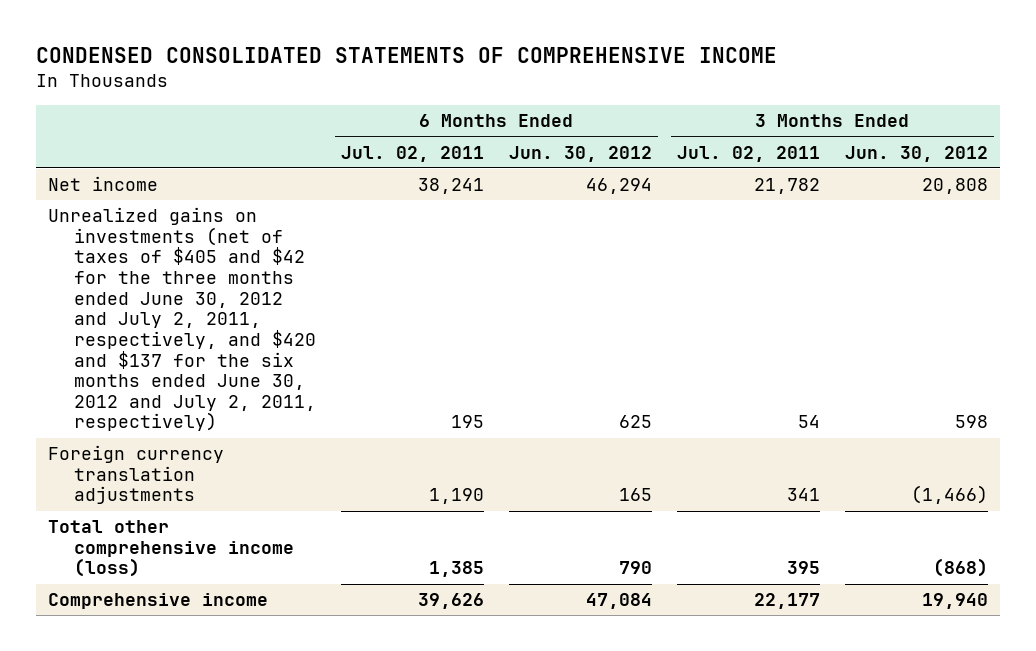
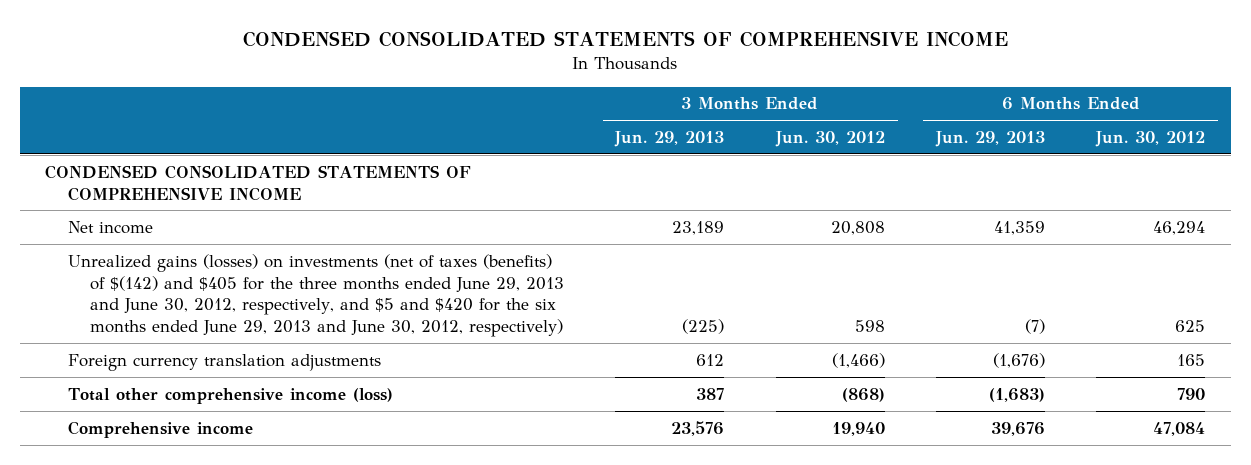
[340,145,484,162] Jul. 02, 2011 -> none
[676,145,820,162] Jul. 02, 2011 -> none
none -> [614,131,725,148] Jun. 29, 2013
none -> [935,131,1046,148] Jun. 29, 2013
none -> [45,164,472,201] CONDENSED CONSOLIDATED STATEMENTS OF COMPREHENSIVE INCOME
[48,207,317,432] Unrealized gains on investments (net of taxes of $405 and $42 for the three months ended June 30, 2012 and July 2, 2011, respectively, and $420 and $137 for the six months ended June 30, 2012 and July 2, 2011, respectively) -> [67,253,565,338] Unrealized gains (losses) on investments (net of taxes (benefits) of $(142) and $405 for the three months ended June 29, 2013 and June 30, 2012, respectively, and $5 and $420 for the six months ended June 29, 2013 and June 30, 2012, respectively)

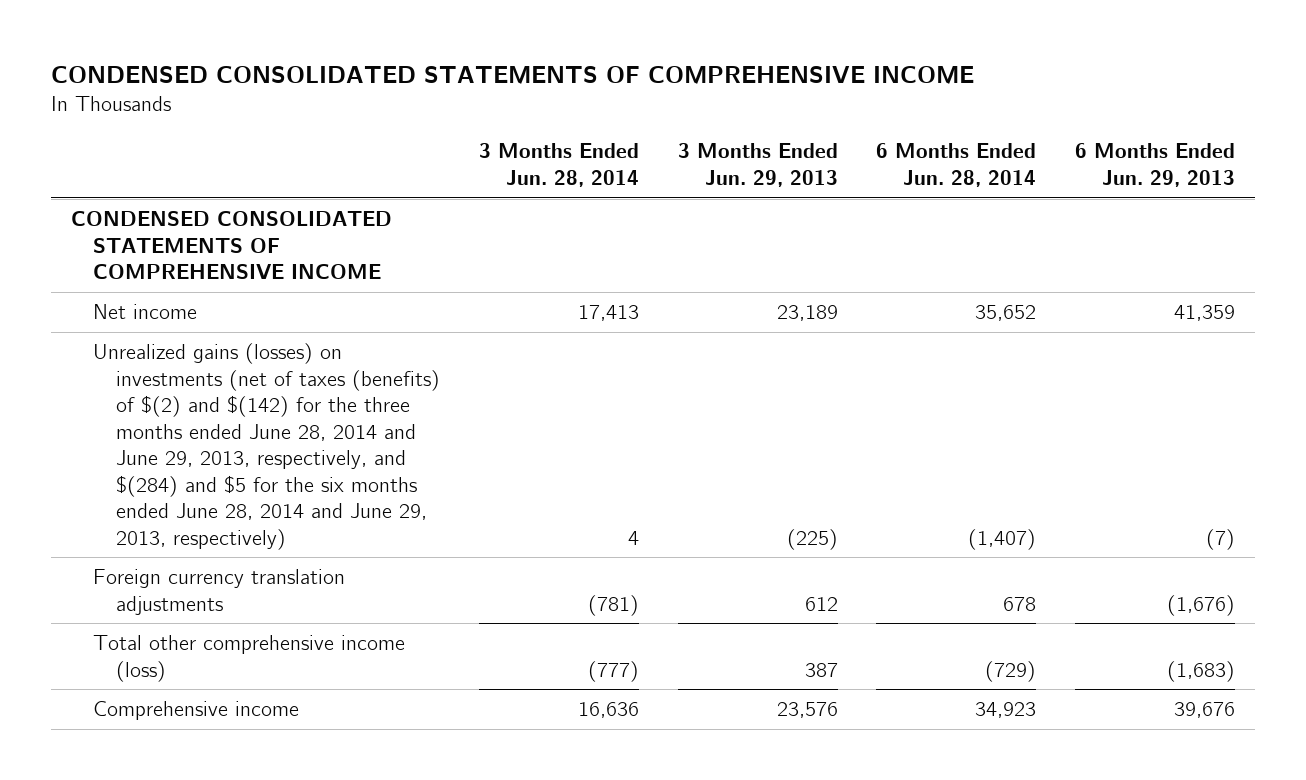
[774,131,885,148] Jun. 30, 2012 -> none
[1095,131,1206,148] Jun. 30, 2012 -> none
none -> [478,143,639,187] 3 Months Ended Jun. 28, 2014
none -> [876,143,1037,187] 6 Months Ended Jun. 28, 2014
[67,253,565,338] Unrealized gains (losses) on investments (net of taxes (benefits) of $(142) and $405 for the three months ended June 29, 2013 and June 30, 2012, respectively, and $5 and $420 for the six months ended June 29, 2013 and June 30, 2012, respectively) -> [93,342,441,550] Unrealized gains (losses) on investments (net of taxes (benefits) of $(2) and $(142) for the three months ended June 28, 2014 and June 29, 2013, respectively, and $(284) and $5 for the six months ended June 28, 2014 and June 29, 2013, respectively)

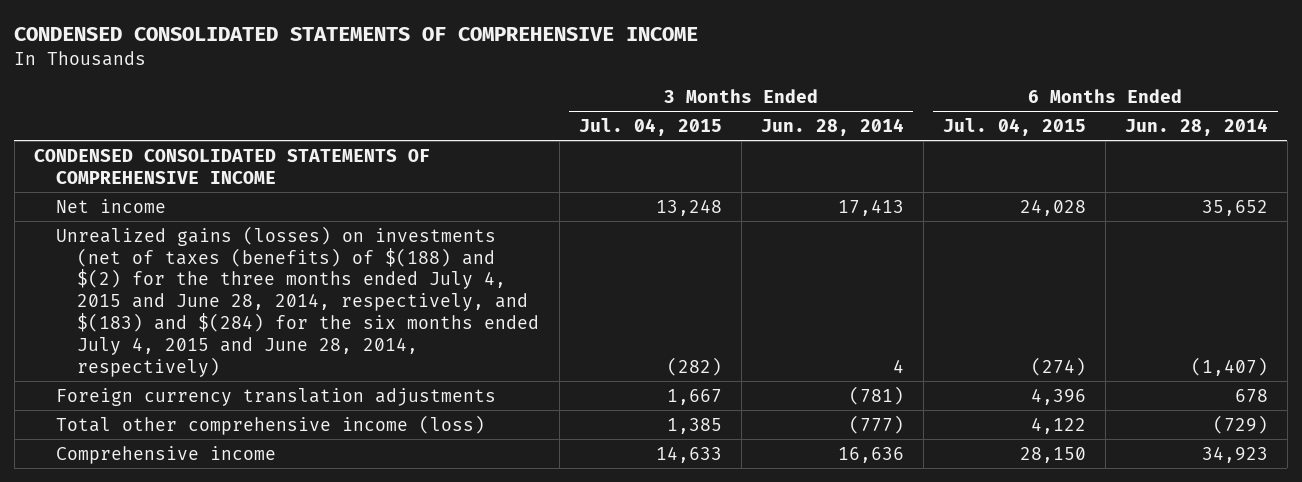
[677,143,838,187] 3 Months Ended Jun. 29, 2013 -> none
[1075,143,1236,187] 6 Months Ended Jun. 29, 2013 -> none
none -> [578,117,722,136] Jul. 04, 2015
none -> [942,117,1086,136] Jul. 04, 2015
[93,342,441,550] Unrealized gains (losses) on investments (net of taxes (benefits) of $(2) and $(142) for the three months ended June 28, 2014 and June 29, 2013, respectively, and $(284) and $5 for the six months ended June 28, 2014 and June 29, 2013, respectively) -> [55,225,540,377] Unrealized gains (losses) on investments (net of taxes (benefits) of $(188) and $(2) for the three months ended July 4, 2015 and June 28, 2014, respectively, and $(183) and $(284) for the six months ended July 4, 2015 and June 28, 2014, respectively)

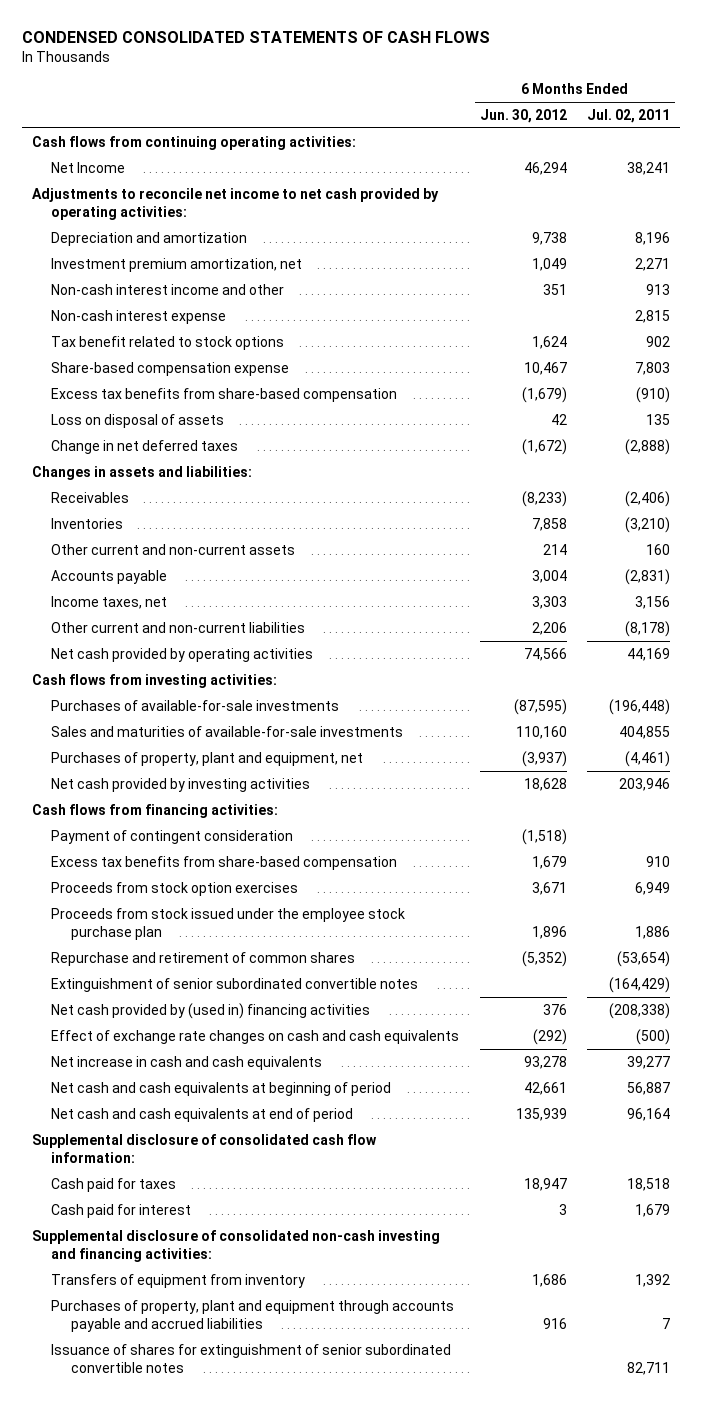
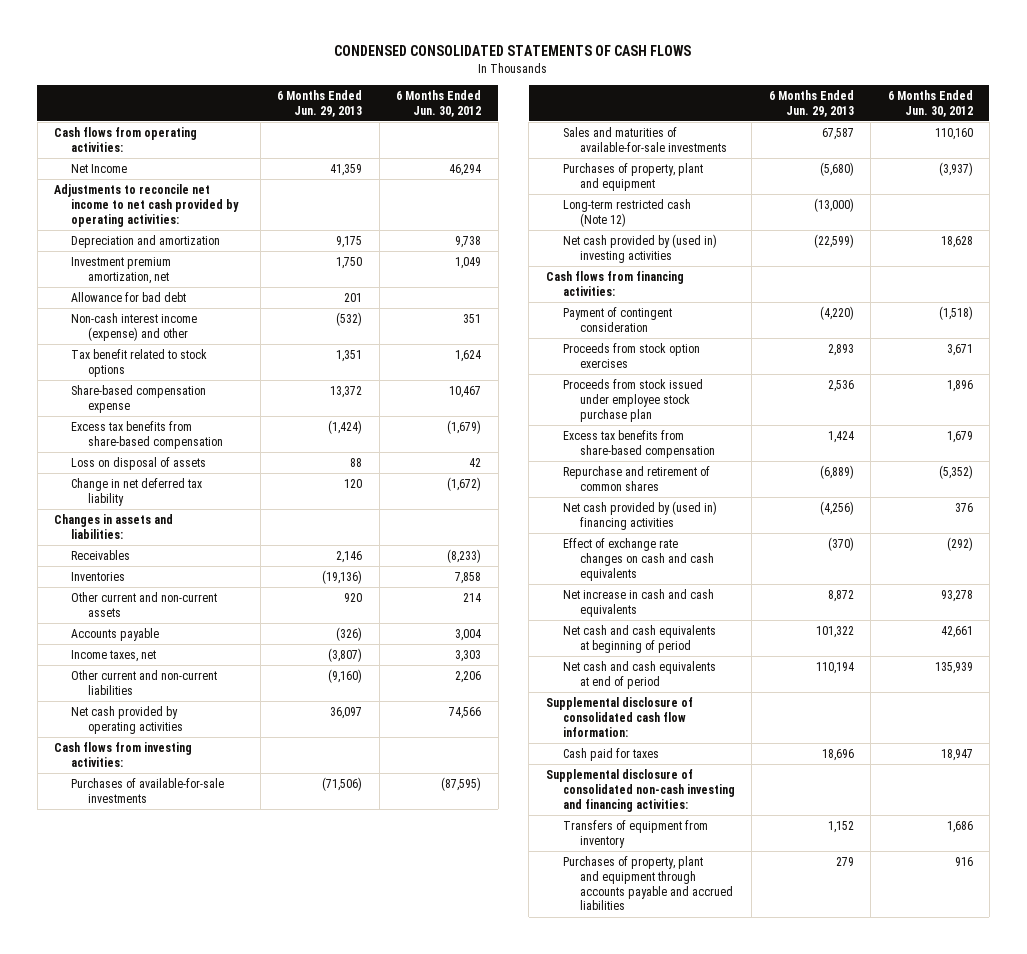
[587,109,671,124] Jul. 02, 2011 -> none
none -> [277,89,363,117] 6 Months Ended Jun. 29, 2013
[31,135,356,150] Cash flows from continuing operating activities: -> [54,126,198,152] Cash flows from operating activities:
[51,309,227,324] Non-cash interest expense -> none
none -> [71,291,187,302] Allowance for bad debt
[51,283,285,295] Non-cash interest income and other -> [71,312,198,341] Non-cash interest income (expense) and other
[51,439,239,454] Change in net deferred taxes -> [71,477,203,506] Change in net deferred tax liability
[51,751,364,766] Purchases of property, plant and equipment, net -> [562,162,703,191] Purchases of property, plant and equipment
none -> [562,198,691,227] Long-term restricted cash (Note 12)
[51,777,311,792] Net cash provided by investing activities -> [562,233,717,263] Net cash provided by (used in) investing activities
[51,907,406,940] Proceeds from stock issued under the employee stock purchase plan -> [562,378,703,422] Proceeds from stock issued under employee stock purchase plan
[51,855,398,870] Excess tax benefits from share-based compensation -> [562,429,715,458] Excess tax benefits from share-based compensation
[51,977,419,992] Extinguishment of senior subordinated convertible notes -> none
[51,1203,192,1218] Cash paid for interest -> none
[51,1343,452,1373] Issuance of shares for extinguishment of senior subordinated convertible notes -> none

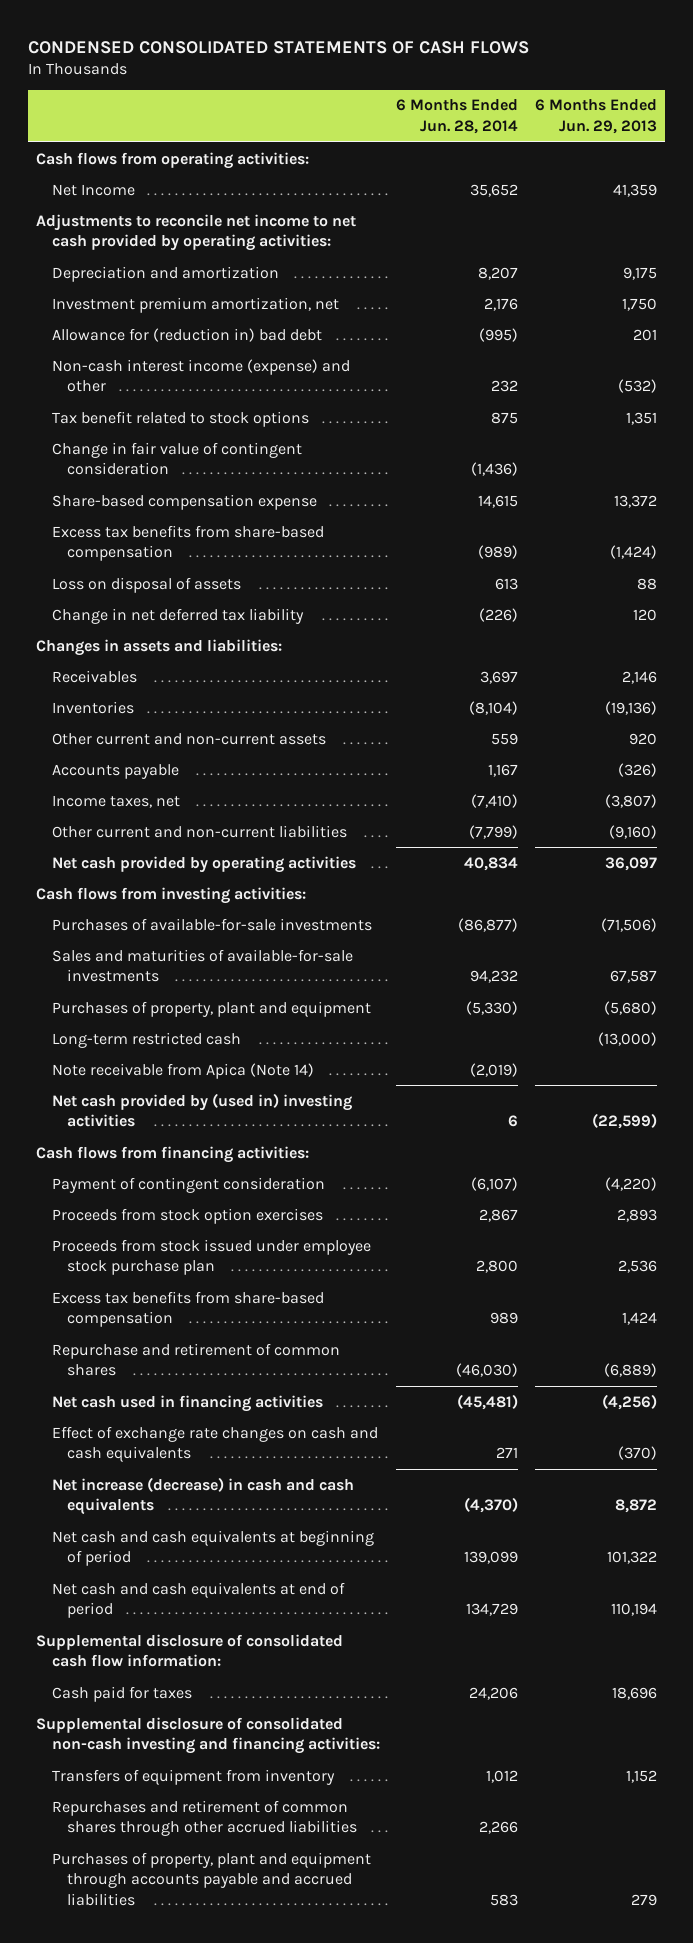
[396,89,482,117] 6 Months Ended Jun. 30, 2012 -> none
none -> [396,99,519,134] 6 Months Ended Jun. 28, 2014
[71,291,187,302] Allowance for bad debt -> [51,327,322,342] Allowance for (reduction in) bad debt
none -> [51,441,302,476] Change in fair value of contingent consideration
[562,198,691,227] Long-term restricted cash (Note 12) -> [51,1031,241,1048] Long-term restricted cash
none -> [51,1062,314,1079] Note receivable from Apica (Note 14)
[562,500,717,530] Net cash provided by (used in) financing activities -> [51,1394,323,1412] Net cash used in financing activities
[562,588,714,617] Net increase in cash and cash equivalents -> [51,1476,354,1516] Net increase (decrease) in cash and cash equivalents
none -> [51,1799,357,1837] Repurchases and retirement of common shares through other accrued liabilities

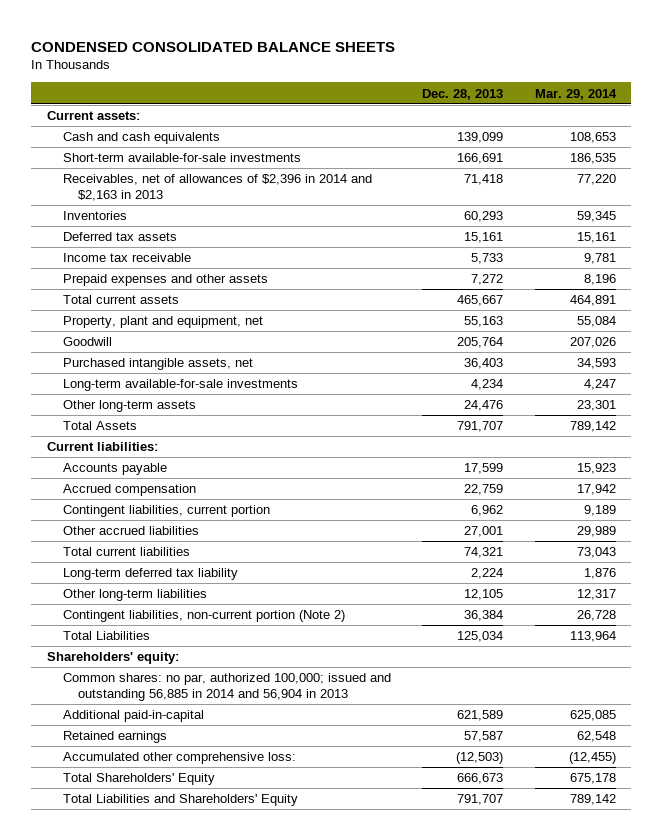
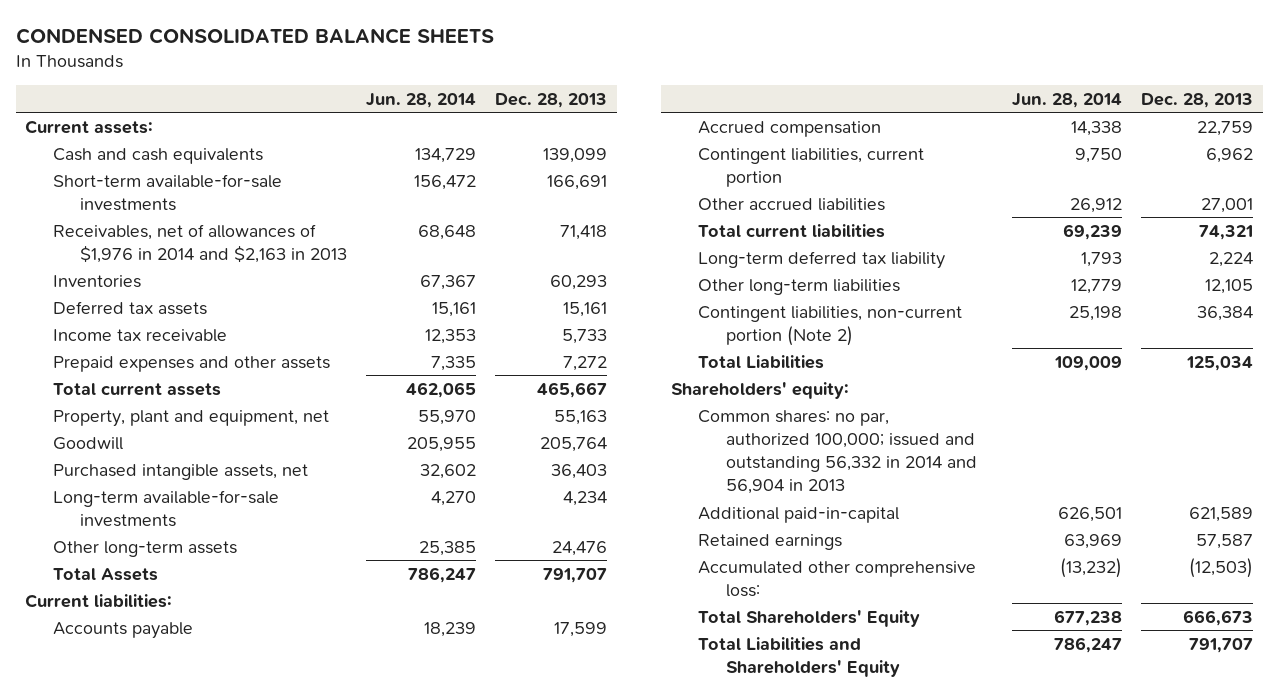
[534,88,617,100] Mar. 29, 2014 -> none
none -> [366,92,477,108] Jun. 28, 2014
[62,174,372,201] Receivables, net of allowances of $2,396 in 2014 and $2,163 in 2013 -> [52,223,348,263] Receivables, net of allowances of $1,976 in 2014 and $2,163 in 2013
[62,673,391,701] Common shares: no par, authorized 100,000; issued and outstanding 56,885 in 2014 and 56,904 in 2013 -> [698,409,977,494] Common shares: no par, authorized 100,000; issued and outstanding 56,332 in 2014 and 56,904 in 2013

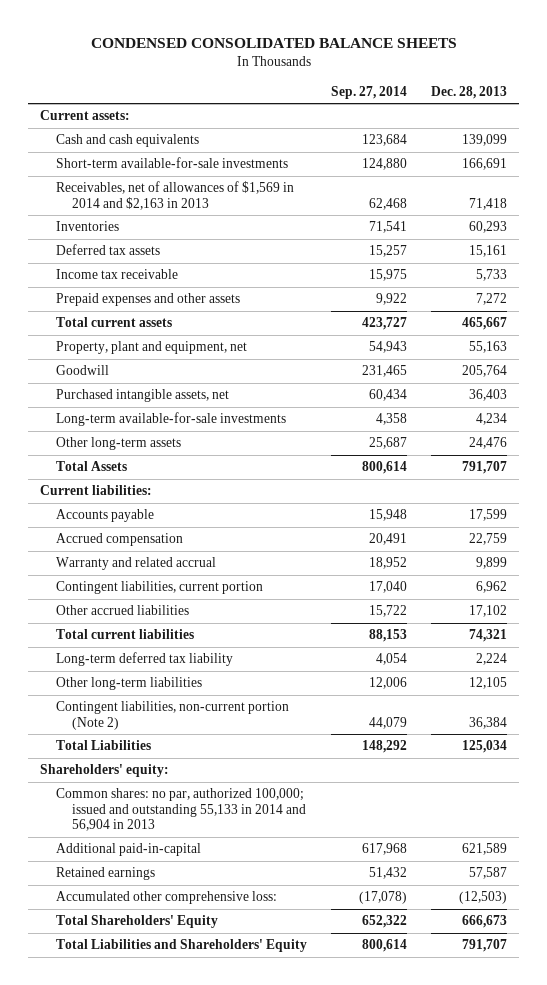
[366,92,477,108] Jun. 28, 2014 -> none
none -> [331,85,408,99] Sep. 27, 2014
[52,223,348,263] Receivables, net of allowances of $1,976 in 2014 and $2,163 in 2013 -> [56,181,295,210] Receivables, net of allowances of $1,569 in 2014 and $2,163 in 2013
none -> [56,557,217,571] Warranty and related accrual
[1201,197,1254,213] 27,001 -> [469,605,508,618] 17,102
[698,409,977,494] Common shares: no par, authorized 100,000; issued and outstanding 56,332 in 2014 and 56,904 in 2013 -> [56,788,307,832] Common shares: no par, authorized 100,000; issued and outstanding 55,133 in 2014 and 56,904 in 2013

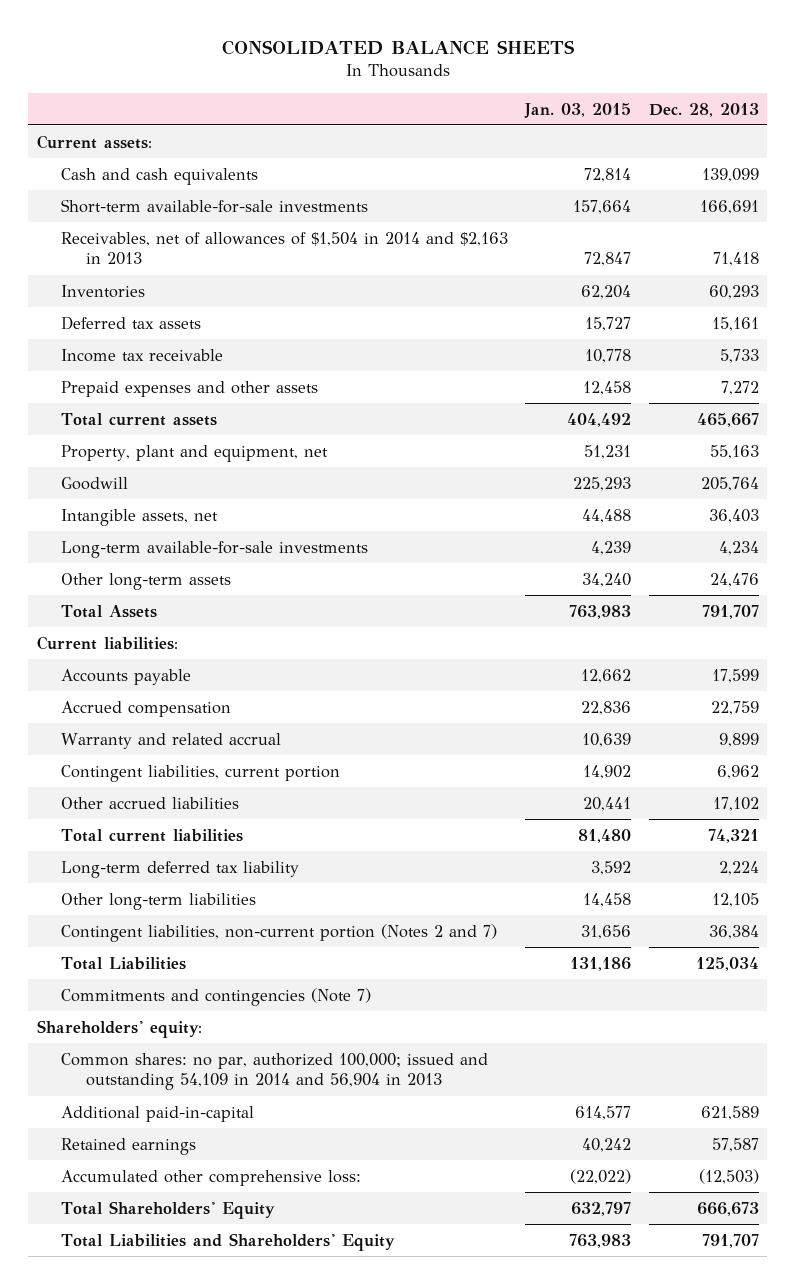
[90,38,457,49] CONDENSED CONSOLIDATED BALANCE SHEETS -> [221,39,575,55] CONSOLIDATED BALANCE SHEETS
[331,85,408,99] Sep. 27, 2014 -> none
none -> [524,102,632,118] Jan. 03, 2015
[56,181,295,210] Receivables, net of allowances of $1,569 in 2014 and $2,163 in 2013 -> [61,231,509,266] Receivables, net of allowances of $1,504 in 2014 and $2,163 in 2013
[56,389,230,403] Purchased intangible assets, net -> [61,508,219,526] Intangible assets, net
[56,701,290,730] Contingent liabilities, non-current portion (Note 2) -> [61,923,498,942] Contingent liabilities, non-current portion (Notes 2 and 7)
none -> [61,987,372,1006] Commitments and contingencies (Note 7)
[56,788,307,832] Common shares: no par, authorized 100,000; issued and outstanding 55,133 in 2014 and 56,904 in 2013 -> [61,1052,489,1091] Common shares: no par, authorized 100,000; issued and outstanding 54,109 in 2014 and 56,904 in 2013

